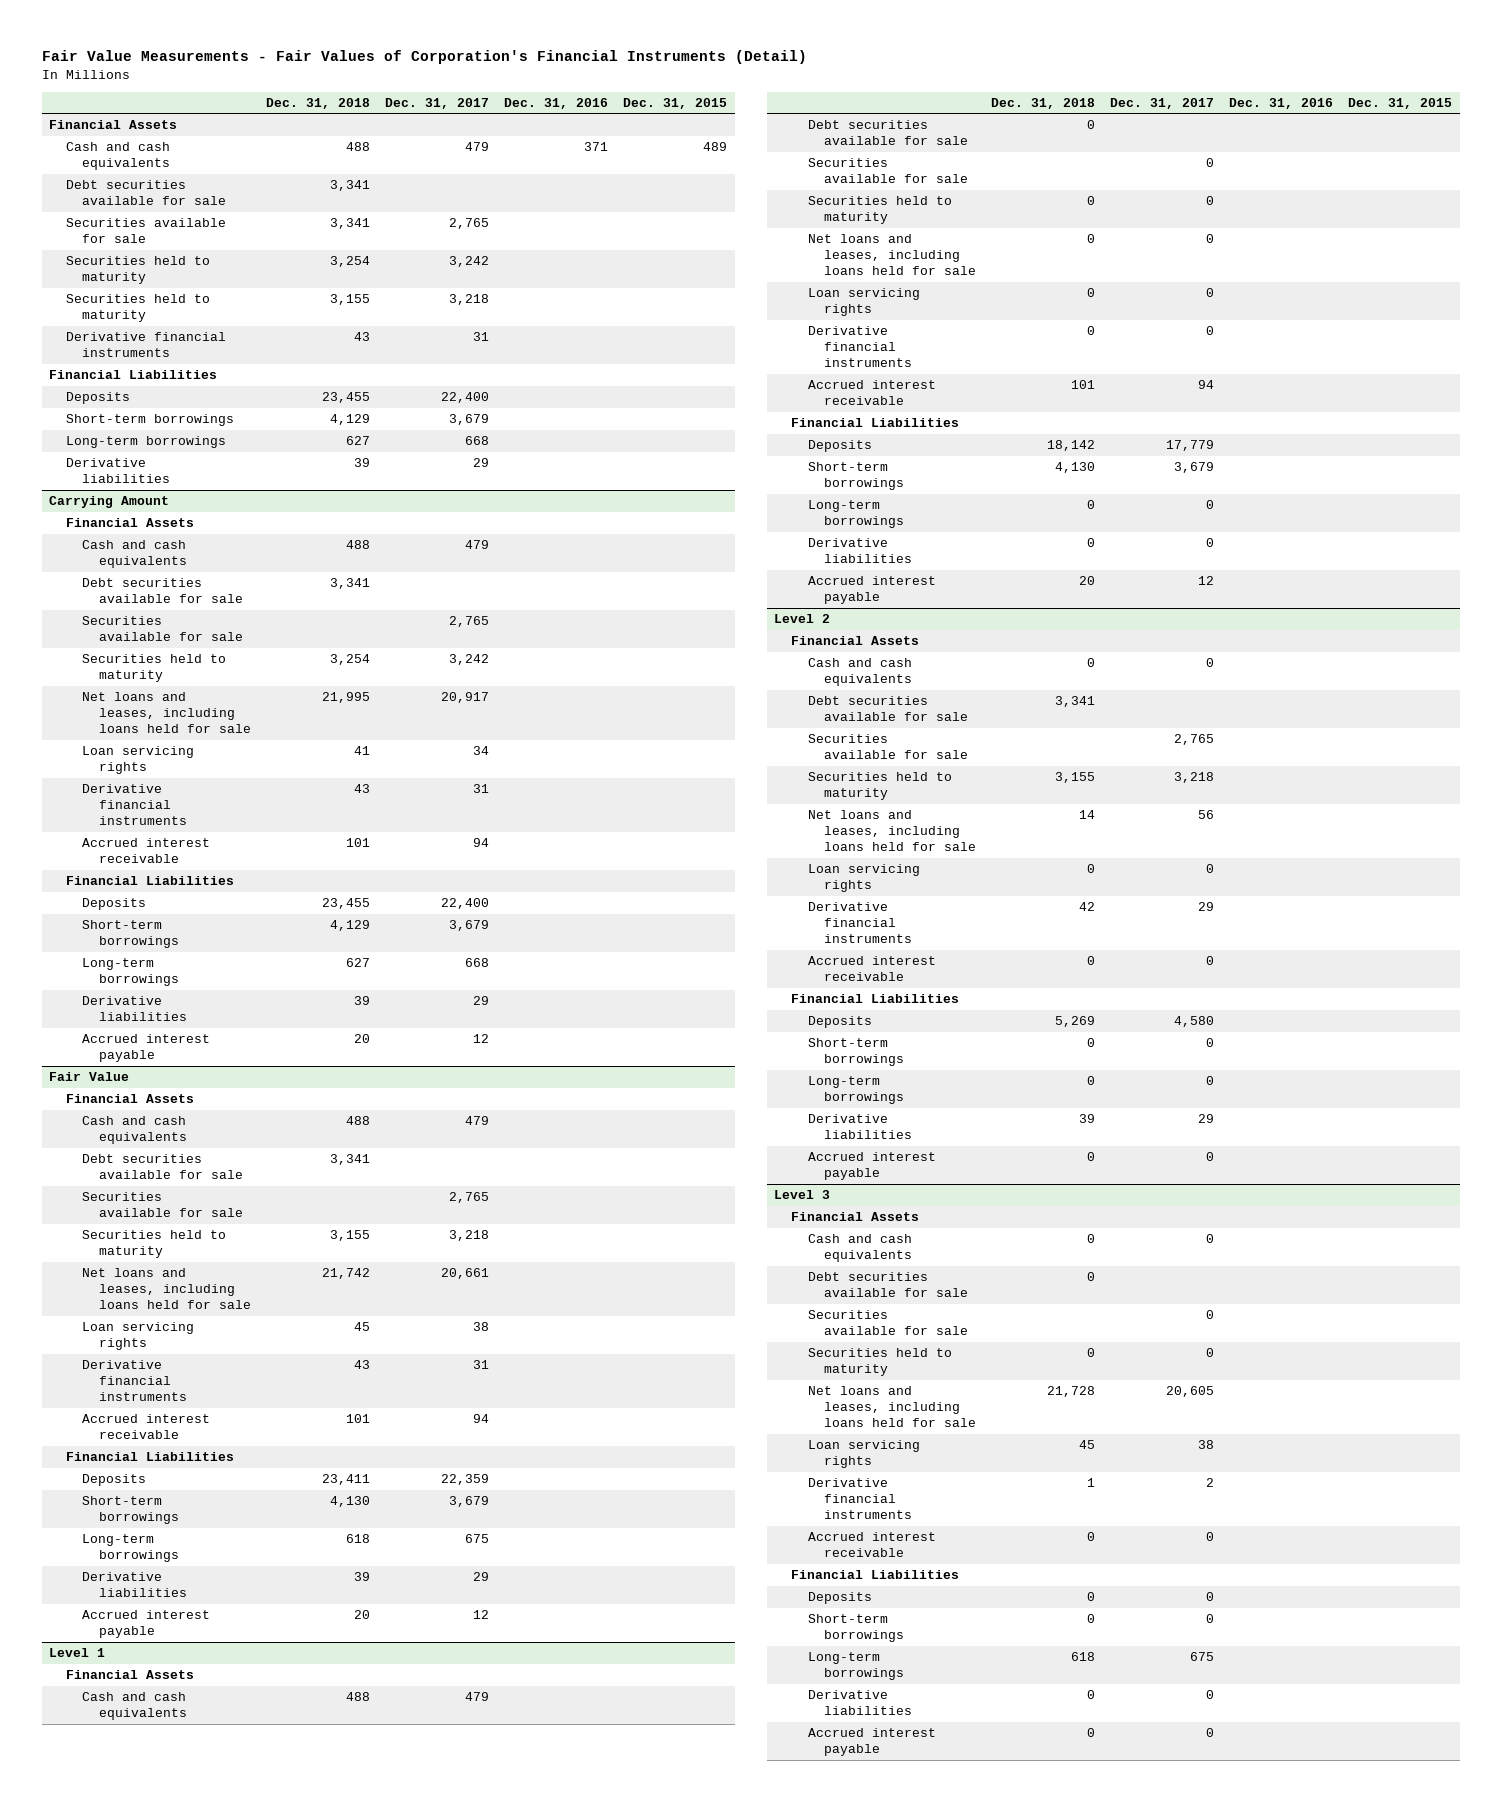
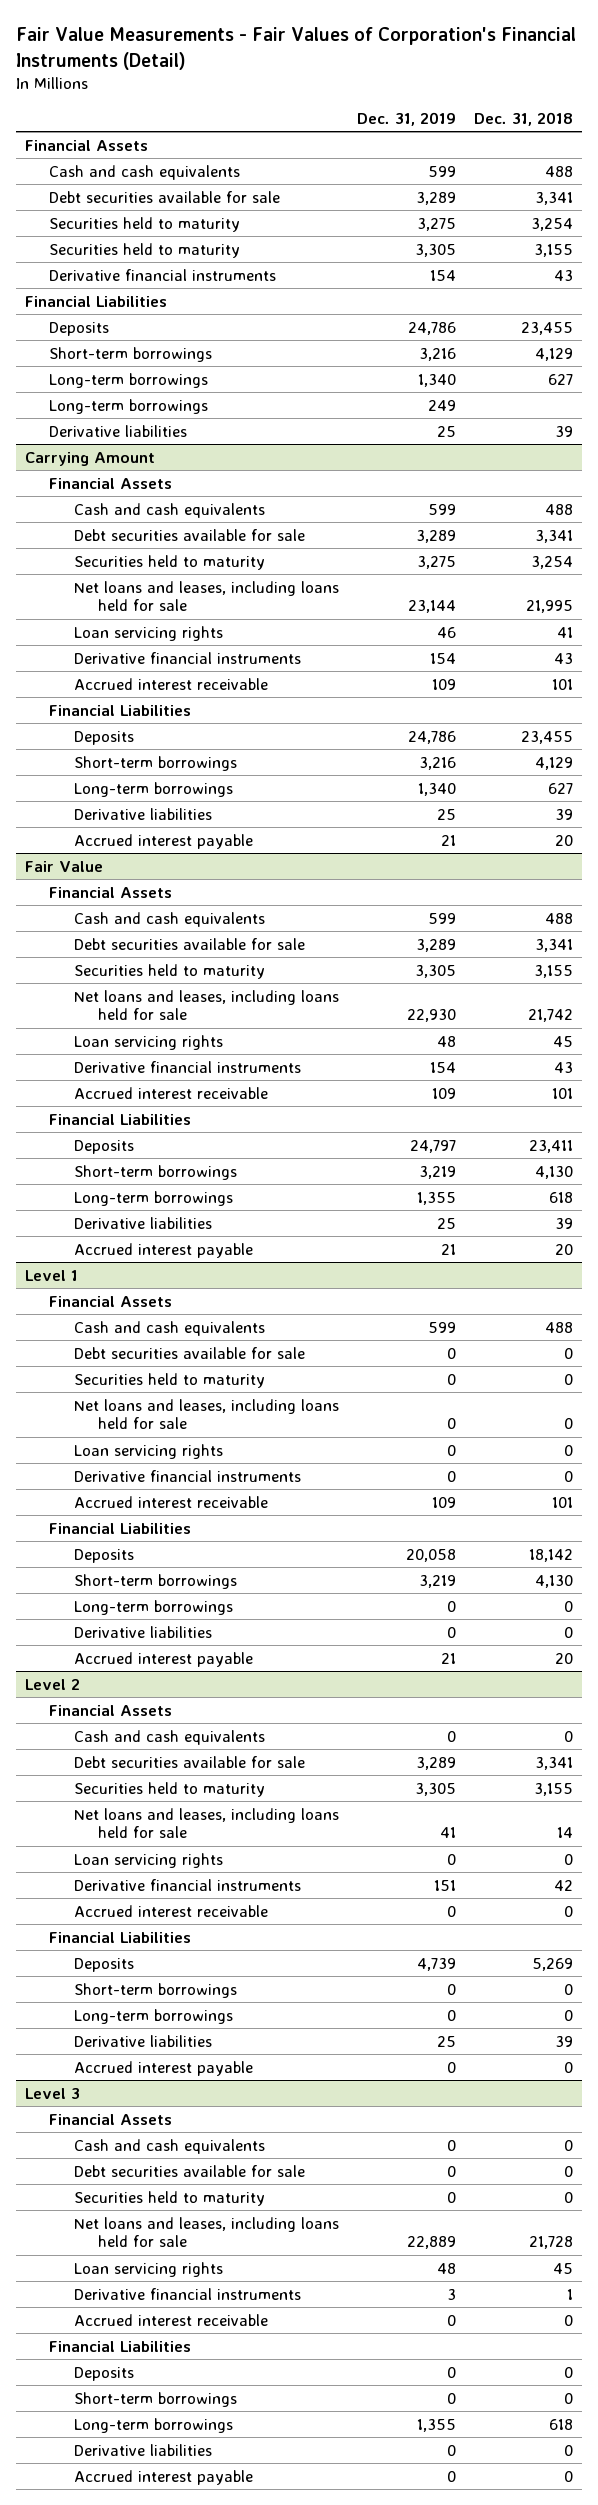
[385,97,490,109] Dec. 31, 2017 -> none
[504,97,609,109] Dec. 31, 2016 -> none
[623,97,728,109] Dec. 31, 2015 -> none
none -> [356,111,456,126] Dec. 31, 2019
[65,218,226,244] Securities available for sale -> none
none -> [49,398,209,414] Long-term borrowings
[82,616,243,642] Securities available for sale -> none
[82,1192,243,1218] Securities available for sale -> none
[807,158,969,184] Securities available for sale -> none
[807,734,969,760] Securities available for sale -> none
[807,1310,969,1336] Securities available for sale -> none

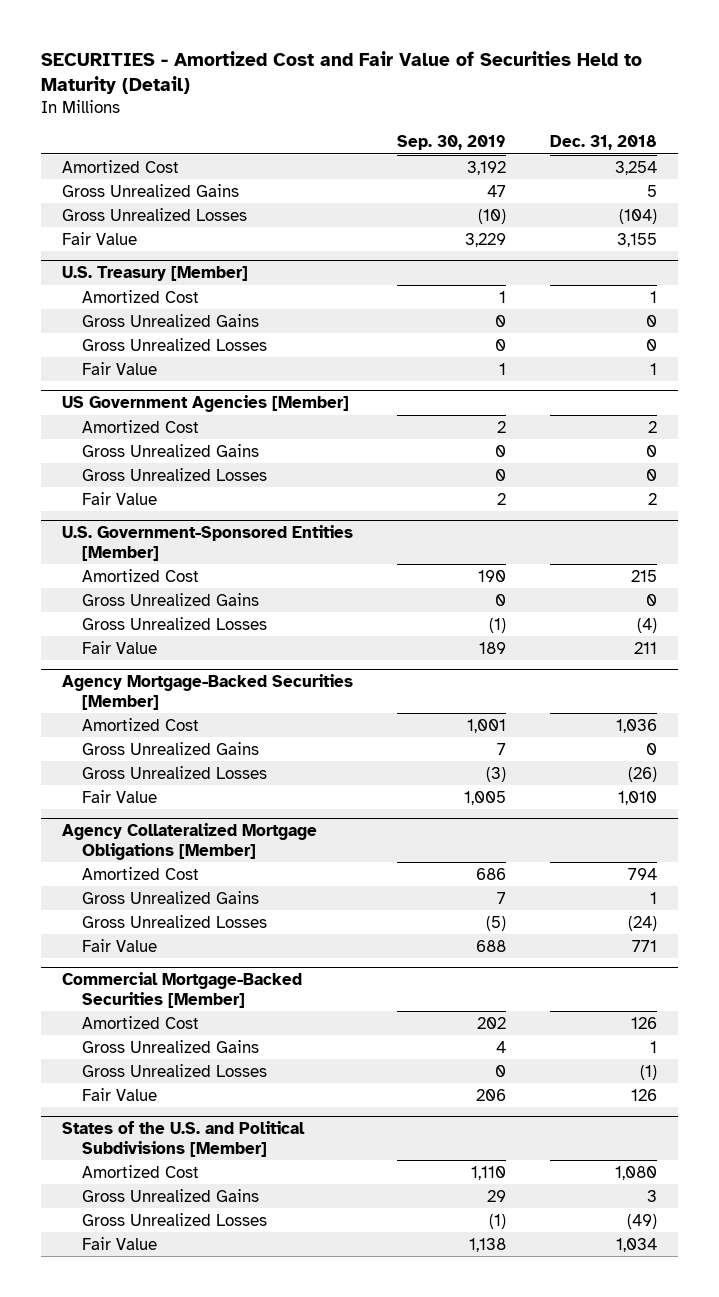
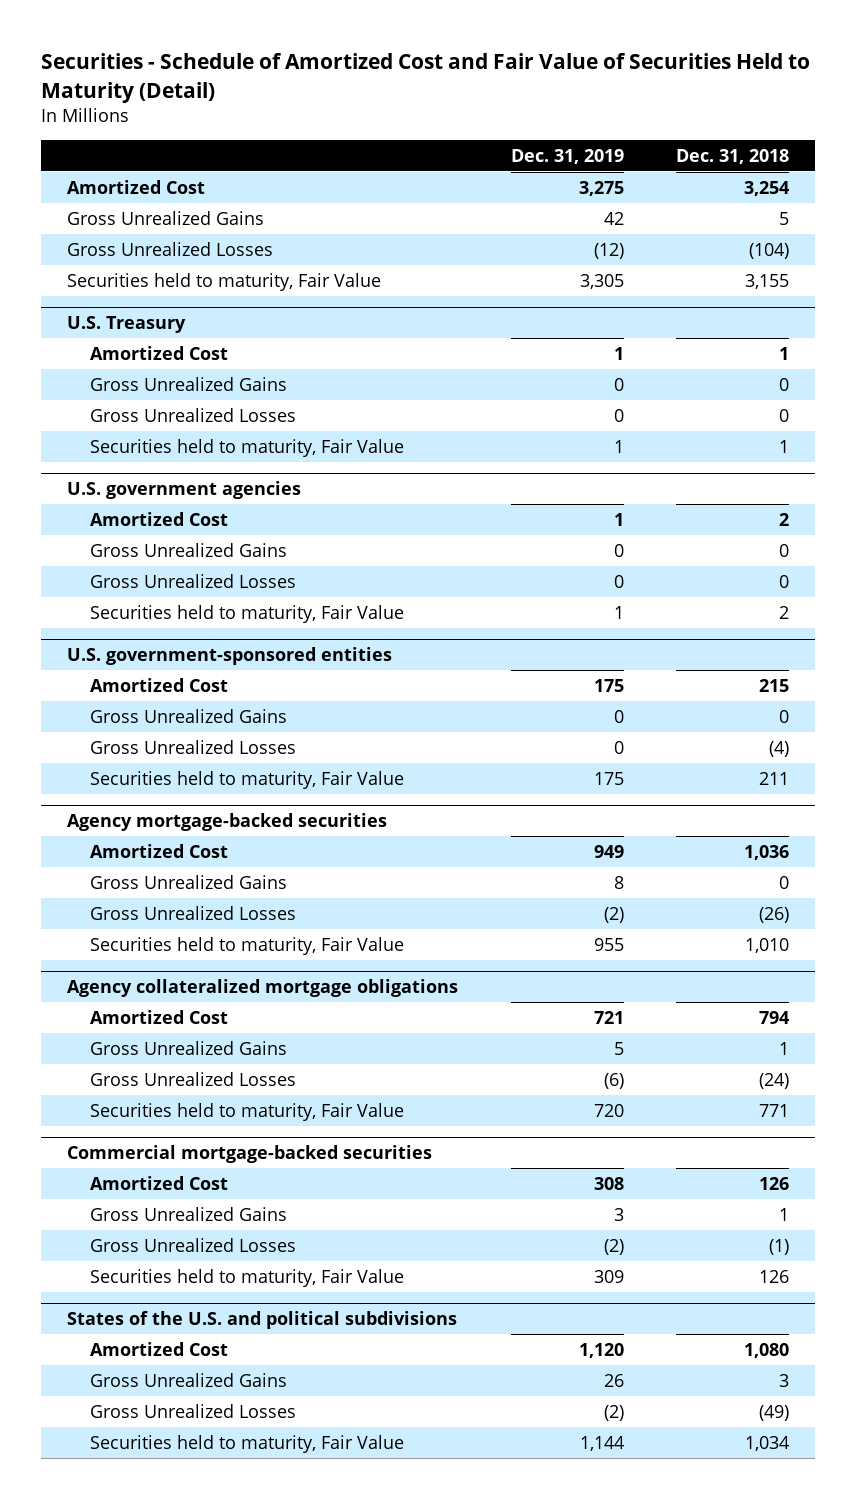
[40,50,642,95] SECURITIES - Amortized Cost and Fair Value of Securities Held to Maturity (Detail) -> [41,53,811,103] Securities - Schedule of Amortized Cost and Fair Value of Securities Held to Maturity (Detail)
[396,134,506,150] Sep. 30, 2019 -> none
none -> [510,149,624,165] Dec. 31, 2019
[62,231,138,245] Fair Value -> [67,272,382,291] Securities held to maturity, Fair Value
[62,266,249,282] U.S. Treasury [Member] -> [67,315,187,333] U.S. Treasury
[82,361,158,375] Fair Value -> [89,438,404,457] Securities held to maturity, Fair Value
[62,395,350,413] US Government Agencies [Member] -> [67,480,302,499] U.S. government agencies
[82,491,158,505] Fair Value -> [89,604,404,623] Securities held to maturity, Fair Value
[62,525,354,561] U.S. Government-Sponsored Entities [Member] -> [67,646,393,665] U.S. government-sponsored entities
[82,640,158,654] Fair Value -> [89,770,404,789] Securities held to maturity, Fair Value
[62,674,354,710] Agency Mortgage-Backed Securities [Member] -> [67,812,388,831] Agency mortgage-backed securities
[82,789,158,803] Fair Value -> [89,936,404,955] Securities held to maturity, Fair Value
[62,823,318,860] Agency Collateralized Mortgage Obligations [Member] -> [67,978,459,997] Agency collateralized mortgage obligations
[82,938,158,952] Fair Value -> [89,1102,404,1121] Securities held to maturity, Fair Value
[62,972,303,1008] Commercial Mortgage-Backed Securities [Member] -> [67,1144,433,1163] Commercial mortgage-backed securities
[82,1087,158,1101] Fair Value -> [89,1268,404,1287] Securities held to maturity, Fair Value
[62,1121,306,1157] States of the U.S. and Political Subdivisions [Member] -> [67,1310,458,1329] States of the U.S. and political subdivisions
[82,1236,158,1250] Fair Value -> [89,1434,404,1453] Securities held to maturity, Fair Value

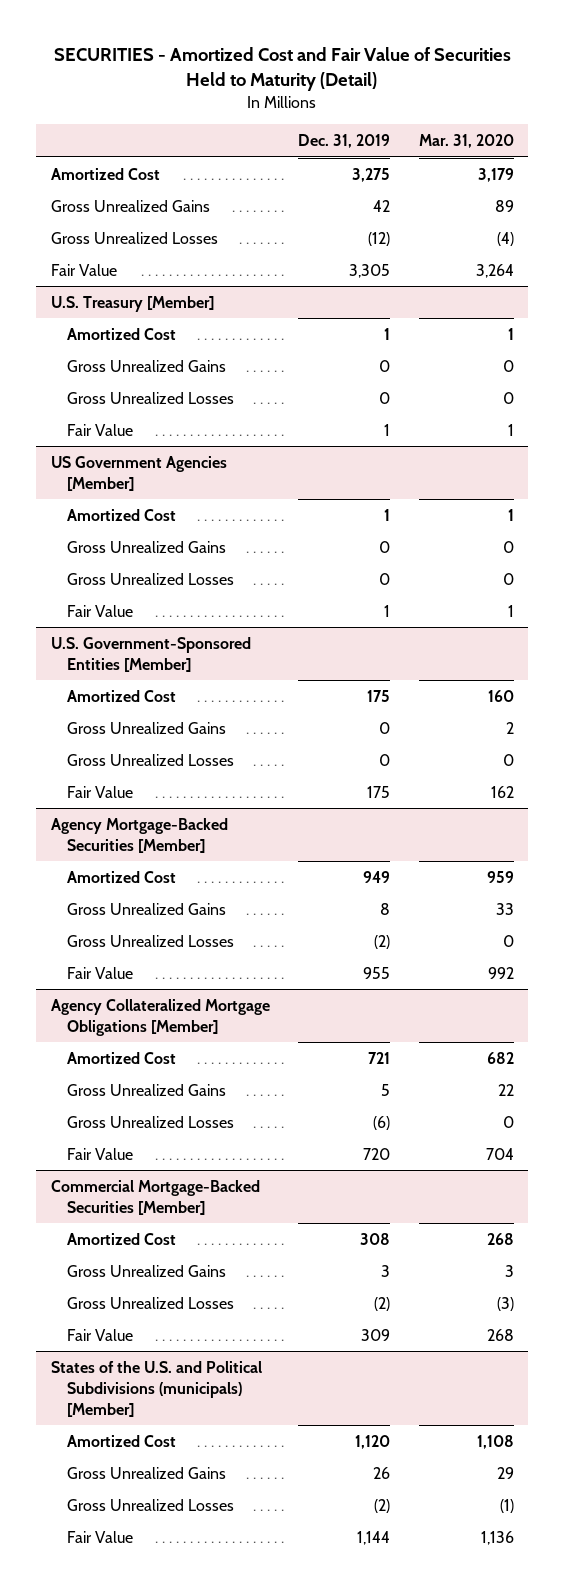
[41,53,811,103] Securities - Schedule of Amortized Cost and Fair Value of Securities Held to Maturity (Detail) -> [54,47,512,92] SECURITIES - Amortized Cost and Fair Value of Securities Held to Maturity (Detail)
[676,149,790,165] Dec. 31, 2018 -> none
none -> [418,134,514,149] Mar. 31, 2020
[67,272,382,291] Securities held to maturity, Fair Value -> [50,263,117,276] Fair Value
[67,315,187,333] U.S. Treasury -> [50,295,214,312] U.S. Treasury [Member]
[89,438,404,457] Securities held to maturity, Fair Value -> [67,423,134,436] Fair Value
[67,480,302,499] U.S. government agencies -> [50,455,227,491] US Government Agencies [Member]
[89,604,404,623] Securities held to maturity, Fair Value -> [67,604,134,617] Fair Value
[67,646,393,665] U.S. government-sponsored entities -> [50,636,251,672] U.S. Government-Sponsored Entities [Member]
[89,770,404,789] Securities held to maturity, Fair Value -> [67,785,134,798] Fair Value
[67,812,388,831] Agency mortgage-backed securities -> [50,817,228,853] Agency Mortgage-Backed Securities [Member]
[89,936,404,955] Securities held to maturity, Fair Value -> [67,966,134,979] Fair Value
[67,978,459,997] Agency collateralized mortgage obligations -> [50,998,270,1036] Agency Collateralized Mortgage Obligations [Member]
[89,1102,404,1121] Securities held to maturity, Fair Value -> [67,1147,134,1160] Fair Value
[67,1144,433,1163] Commercial mortgage-backed securities -> [50,1179,260,1215] Commercial Mortgage-Backed Securities [Member]
[89,1268,404,1287] Securities held to maturity, Fair Value -> [67,1328,134,1341] Fair Value
[67,1310,458,1329] States of the U.S. and political subdivisions -> [50,1360,262,1417] States of the U.S. and Political Subdivisions (municipals) [Member]
[89,1434,404,1453] Securities held to maturity, Fair Value -> [67,1530,134,1543] Fair Value

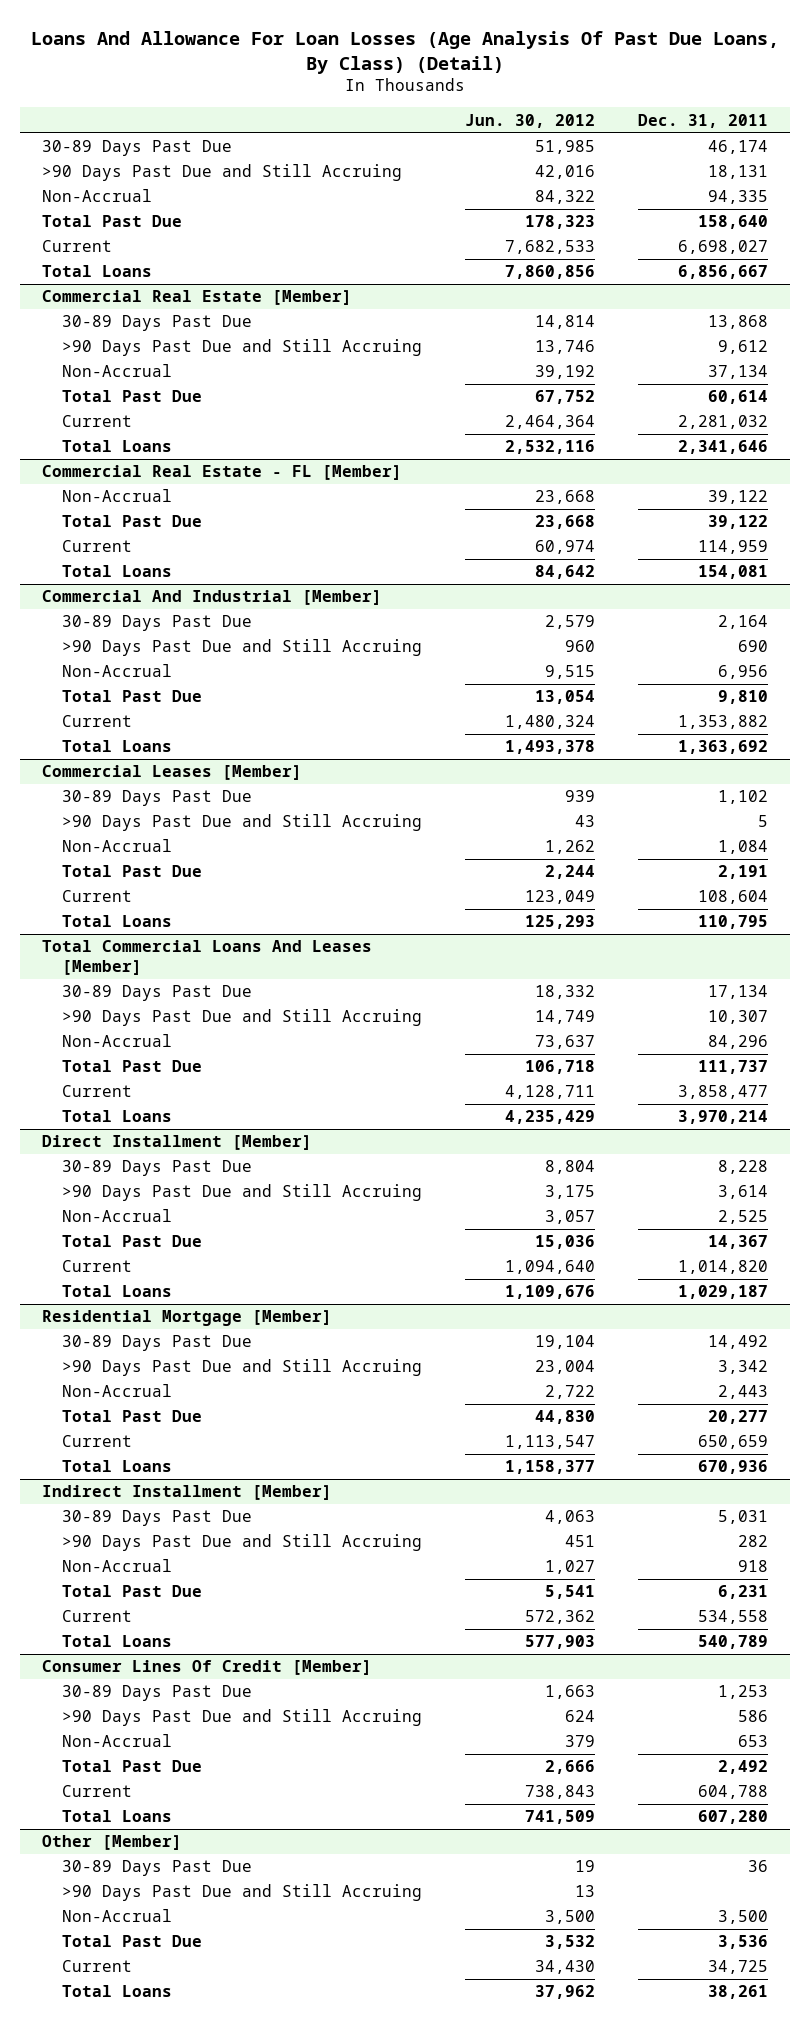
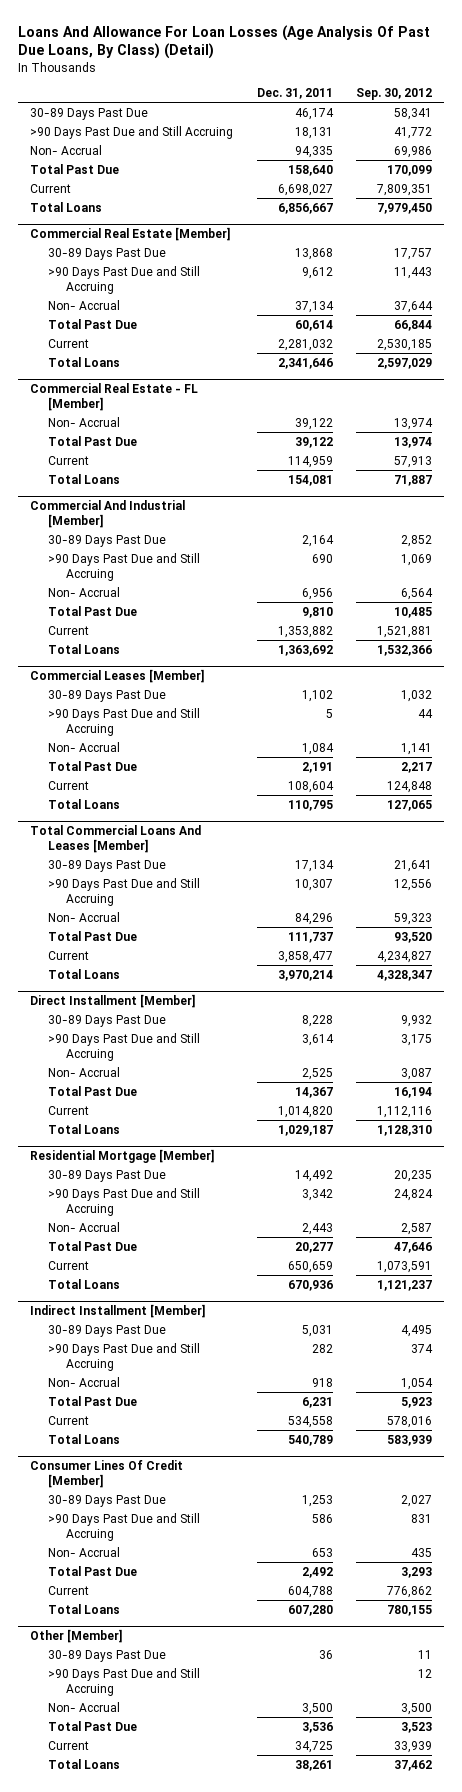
[465,113,596,128] Jun. 30, 2012 -> none
none -> [356,88,433,101] Sep. 30, 2012
[41,189,152,203] Non-Accrual -> [29,144,102,155] Non- Accrual
[61,364,172,378] Non-Accrual -> [48,299,121,310] Non- Accrual
[61,489,172,503] Non-Accrual -> [48,416,121,427] Non- Accrual
[61,664,172,678] Non-Accrual -> [48,586,121,597] Non- Accrual
[61,839,172,853] Non-Accrual -> [48,741,121,752] Non- Accrual
[61,1034,172,1048] Non-Accrual -> [48,911,121,922] Non- Accrual
[61,1209,172,1223] Non-Accrual -> [48,1066,121,1077] Non- Accrual
[61,1384,172,1398] Non-Accrual -> [48,1221,121,1232] Non- Accrual
[61,1559,172,1573] Non-Accrual -> [48,1376,121,1387] Non- Accrual
[61,1734,172,1748] Non-Accrual -> [48,1546,121,1557] Non- Accrual
[61,1909,172,1923] Non-Accrual -> [48,1701,121,1712] Non- Accrual

